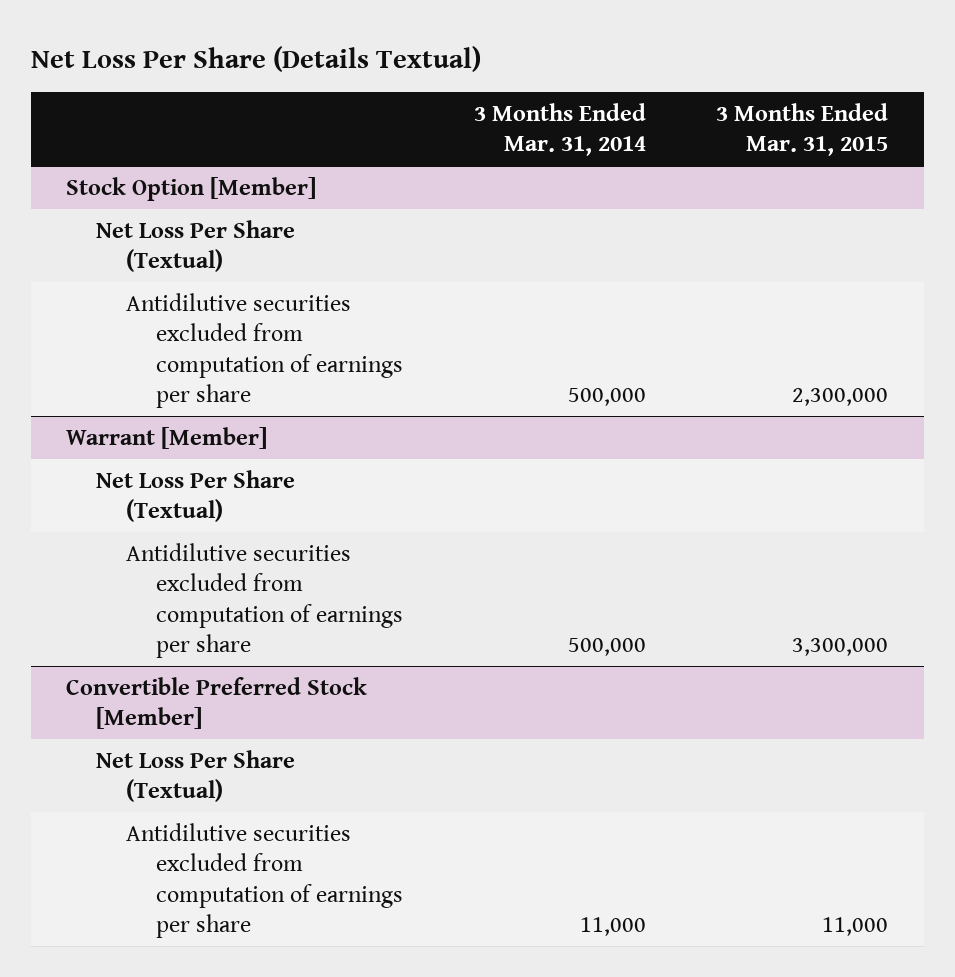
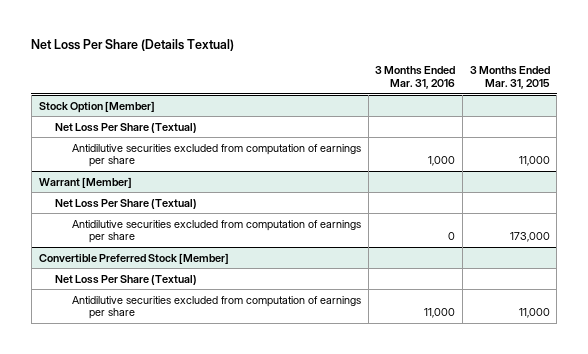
[473,102,646,157] 3 Months Ended Mar. 31, 2014 -> none
none -> [375,66,456,90] 3 Months Ended Mar. 31, 2016
[792,388,889,407] 2,300,000 -> [518,156,550,167] 11,000
[792,638,889,657] 3,300,000 -> [509,232,550,243] 173,000

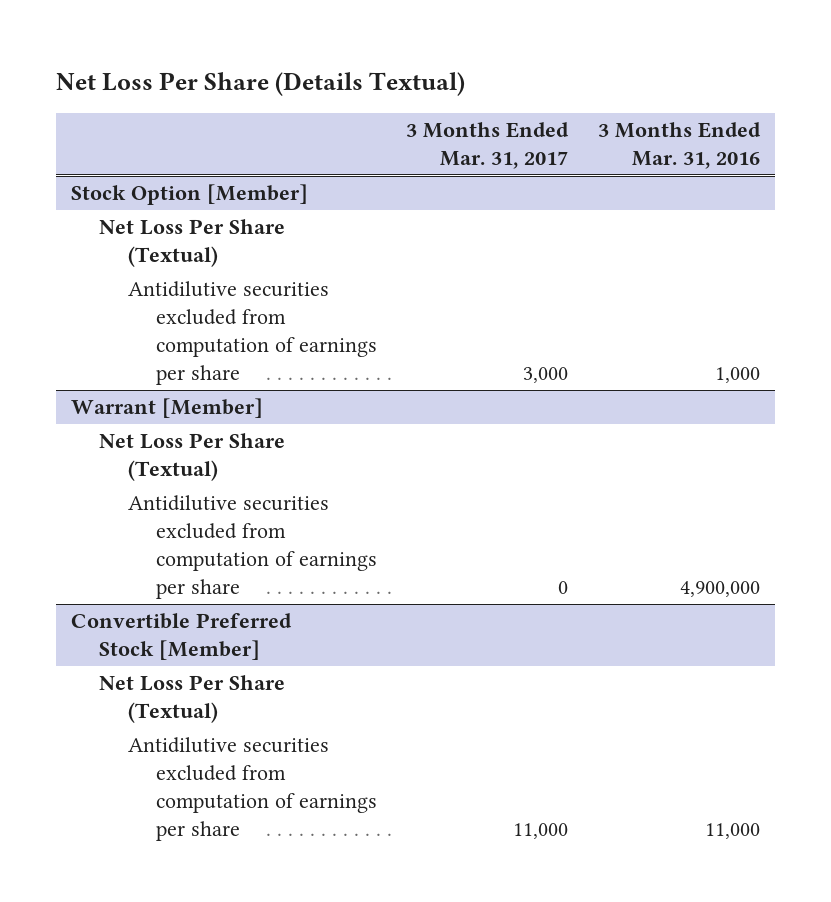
[469,66,550,90] 3 Months Ended Mar. 31, 2015 -> none
none -> [406,121,570,169] 3 Months Ended Mar. 31, 2017
[448,232,456,241] 0 -> [679,581,760,598] 4,900,000

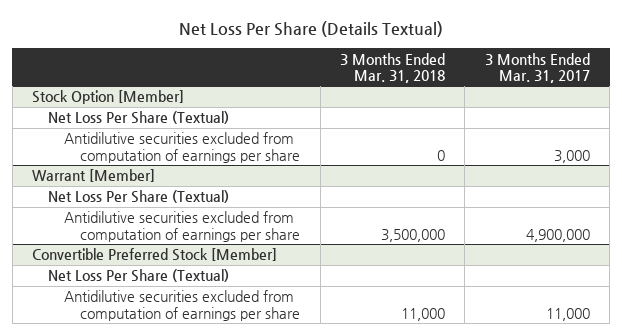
[597,121,761,169] 3 Months Ended Mar. 31, 2016 -> none
none -> [340,52,446,83] 3 Months Ended Mar. 31, 2018
[558,581,569,595] 0 -> [525,228,590,242] 4,900,000

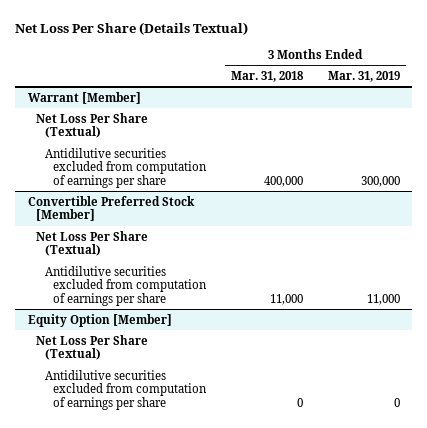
[484,52,590,83] 3 Months Ended Mar. 31, 2017 -> none
none -> [327,70,400,82] Mar. 31, 2019
[32,90,185,105] Stock Option [Member] -> none
[48,111,230,125] Net Loss Per Share (Textual) -> none
[64,132,301,163] Antidilutive securities excluded from computation of earnings per share -> none
[381,228,446,242] 3,500,000 -> [263,176,303,188] 400,000
none -> [27,313,172,327] Equity Option [Member]
none -> [36,334,149,361] Net Loss Per Share (Textual)
none -> [44,369,208,411] Antidilutive securities excluded from computation of earnings per share

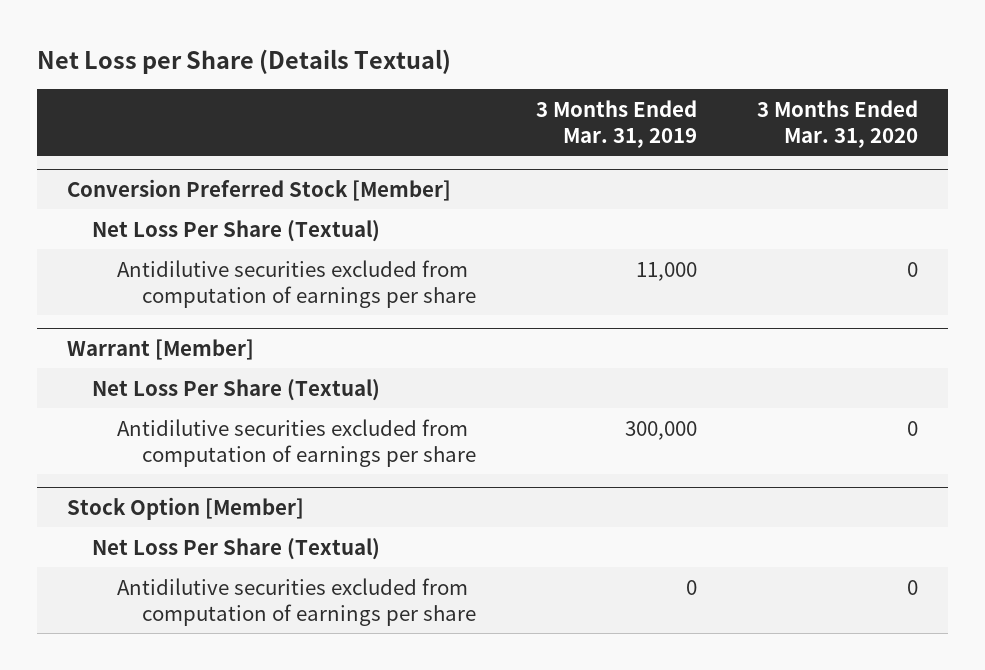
[15,21,249,35] Net Loss Per Share (Details Textual) -> [36,48,451,74] Net Loss per Share (Details Textual)
[230,70,304,82] Mar. 31, 2018 -> none
none -> [757,99,919,148] 3 Months Ended Mar. 31, 2020
none -> [67,178,452,201] Conversion Preferred Stock [Member]
none -> [92,219,381,242] Net Loss Per Share (Textual)
none -> [117,259,477,308] Antidilutive securities excluded from computation of earnings per share
[27,195,195,222] Convertible Preferred Stock [Member] -> none
[36,230,149,257] Net Loss Per Share (Textual) -> none
[44,265,208,307] Antidilutive securities excluded from computation of earnings per share -> none
[27,313,172,327] Equity Option [Member] -> [67,496,305,520] Stock Option [Member]

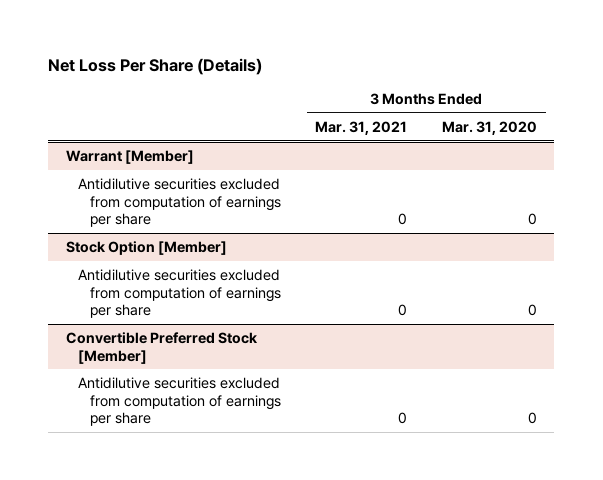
[36,48,451,74] Net Loss per Share (Details Textual) -> [48,57,263,75] Net Loss Per Share (Details)
[536,99,698,148] 3 Months Ended Mar. 31, 2019 -> none
none -> [315,120,408,135] Mar. 31, 2021
[67,178,452,201] Conversion Preferred Stock [Member] -> none
[92,219,381,242] Net Loss Per Share (Textual) -> none
[117,259,477,308] Antidilutive securities excluded from computation of earnings per share -> none
[92,378,381,401] Net Loss Per Share (Textual) -> none
[92,537,381,560] Net Loss Per Share (Textual) -> none
none -> [65,331,258,364] Convertible Preferred Stock [Member]
none -> [77,376,281,427] Antidilutive securities excluded from computation of earnings per share

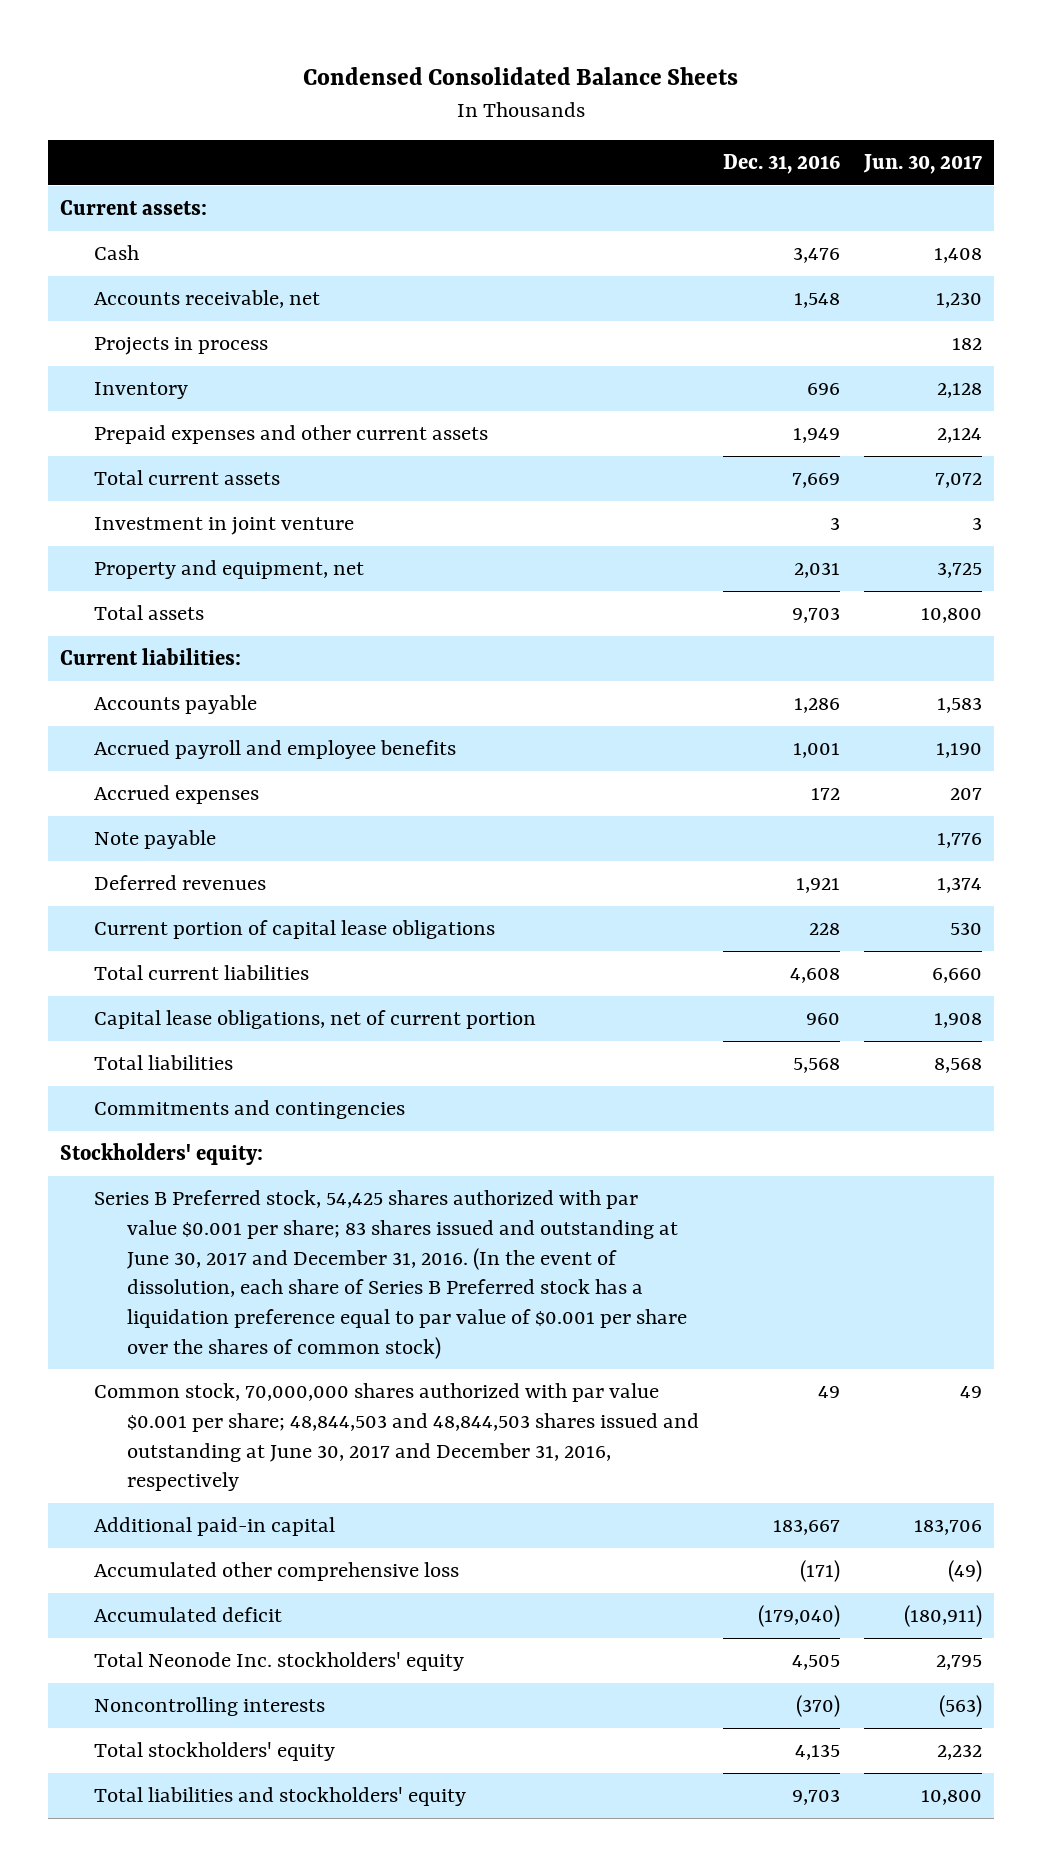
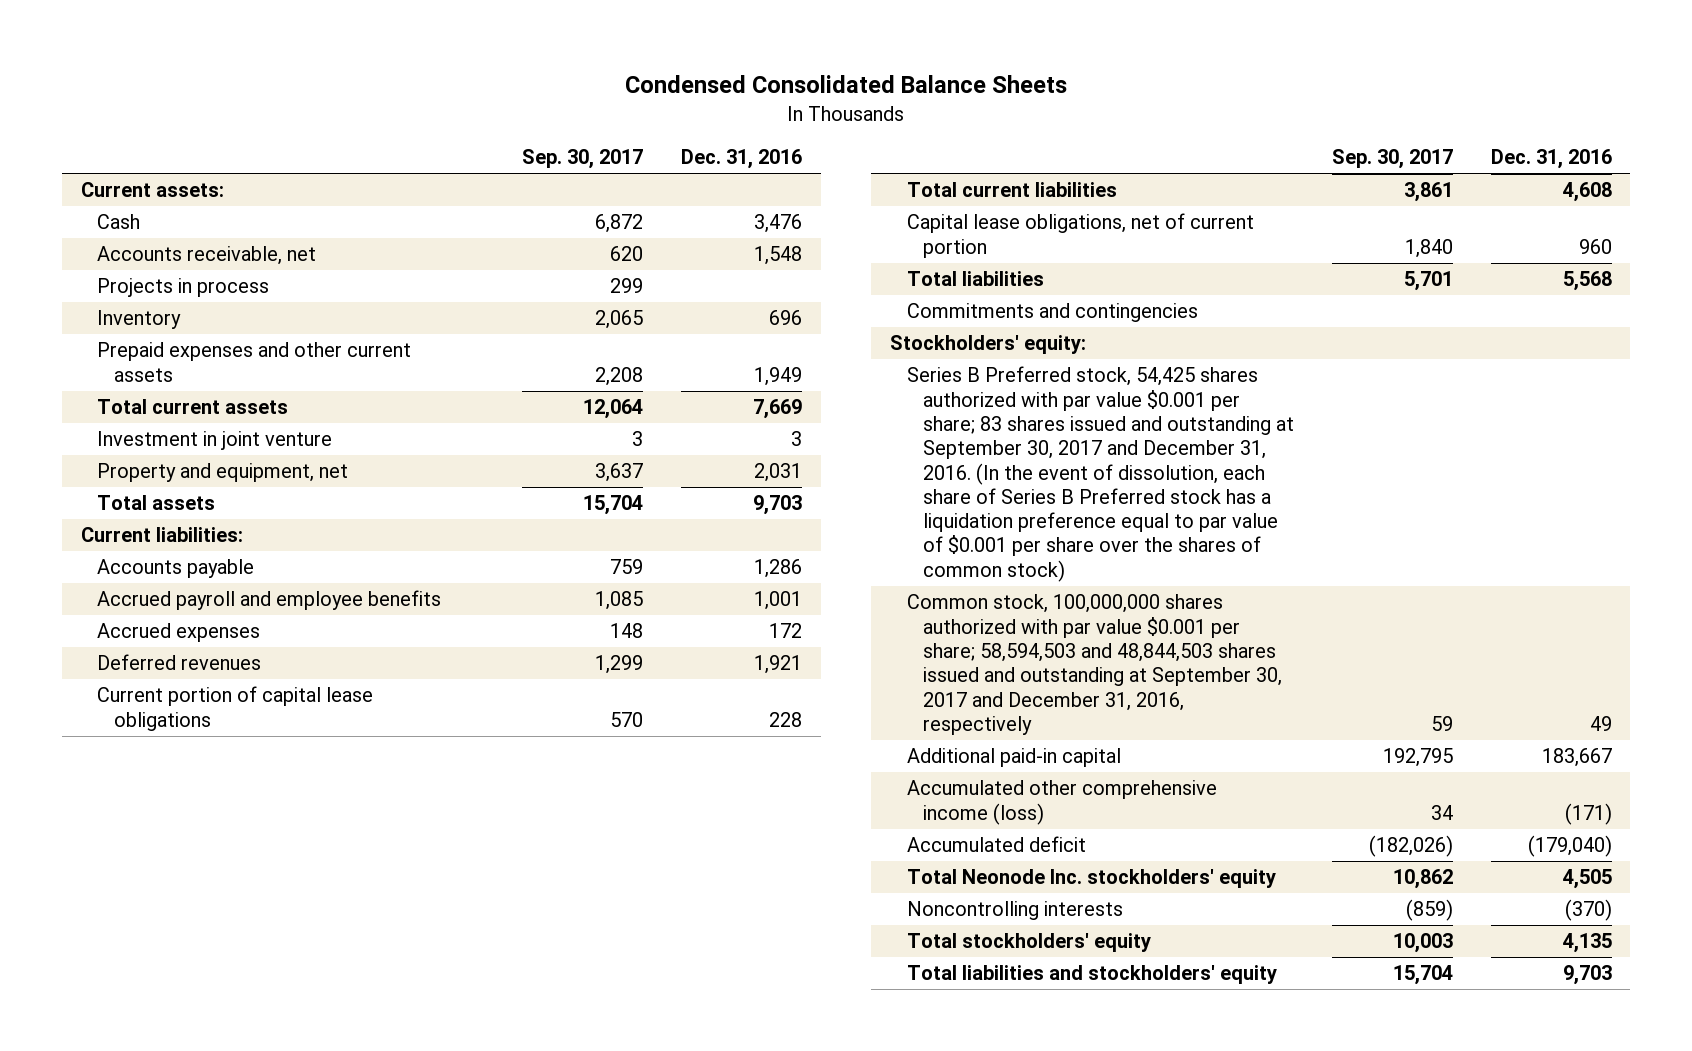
[863,154,983,175] Jun. 30, 2017 -> none
none -> [522,149,644,170] Sep. 30, 2017
[93,830,216,850] Note payable -> none
[93,1190,688,1359] Series B Preferred stock, 54,425 shares authorized with par value $0.001 per share; 83 shares issued and outstanding at June 30, 2017 and December 31, 2016. (In the event of dissolution, each share of Series B Preferred stock has a liquidation preference equal to par value of $0.001 per share over the shares of common stock) -> [906,366,1295,582] Series B Preferred stock, 54,425 shares authorized with par value $0.001 per share; 83 shares issued and outstanding at September 30, 2017 and December 31, 2016. (In the event of dissolution, each share of Series B Preferred stock has a liquidation preference equal to par value of $0.001 per share over the shares of common stock)
[93,1383,700,1492] Common stock, 70,000,000 shares authorized with par value $0.001 per share; 48,844,503 and 48,844,503 shares issued and outstanding at June 30, 2017 and December 31, 2016, respectively -> [906,594,1283,735] Common stock, 100,000,000 shares authorized with par value $0.001 per share; 58,594,503 and 48,844,503 shares issued and outstanding at September 30, 2017 and December 31, 2016, respectively
[93,1562,459,1582] Accumulated other comprehensive loss -> [906,780,1217,825] Accumulated other comprehensive income (loss)

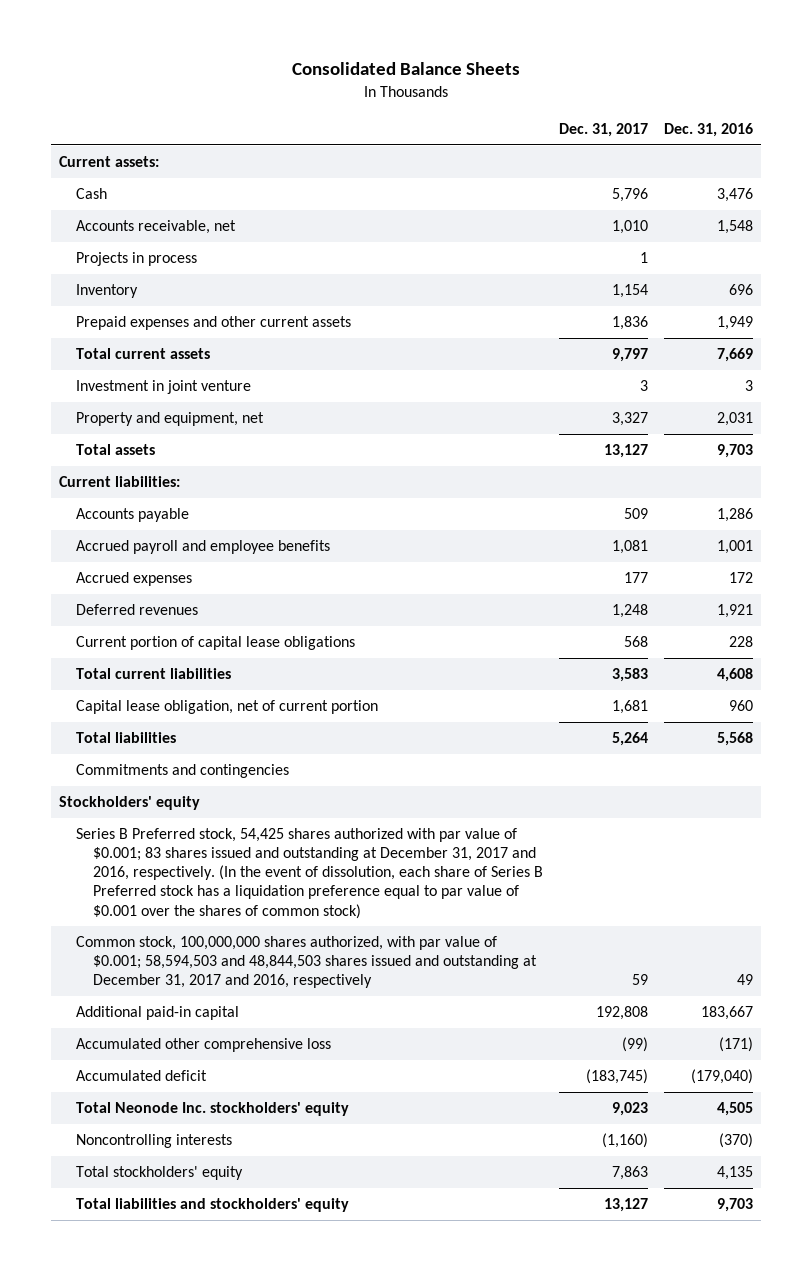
[625,75,1068,94] Condensed Consolidated Balance Sheets -> [292,62,521,76] Consolidated Balance Sheets
[522,149,644,170] Sep. 30, 2017 -> none
none -> [559,122,649,137] Dec. 31, 2017
[906,213,1254,258] Capital lease obligations, net of current portion -> [75,700,378,715] Capital lease obligation, net of current portion
[890,335,1087,355] Stockholders' equity: -> [58,796,200,811] Stockholders' equity
[906,366,1295,582] Series B Preferred stock, 54,425 shares authorized with par value $0.001 per share; 83 shares issued and outstanding at September 30, 2017 and December 31, 2016. (In the event of dissolution, each share of Series B Preferred stock has a liquidation preference equal to par value of $0.001 per share over the shares of common stock) -> [75,828,543,919] Series B Preferred stock, 54,425 shares authorized with par value of $0.001; 83 shares issued and outstanding at December 31, 2017 and 2016, respectively. (In the event of dissolution, each share of Series B Preferred stock has a liquidation preference equal to par value of $0.001 over the shares of common stock)
[906,594,1283,735] Common stock, 100,000,000 shares authorized with par value $0.001 per share; 58,594,503 and 48,844,503 shares issued and outstanding at September 30, 2017 and December 31, 2016, respectively -> [75,936,537,989] Common stock, 100,000,000 shares authorized, with par value of $0.001; 58,594,503 and 48,844,503 shares issued and outstanding at December 31, 2017 and 2016, respectively
[906,780,1217,825] Accumulated other comprehensive income (loss) -> [75,1038,331,1053] Accumulated other comprehensive loss

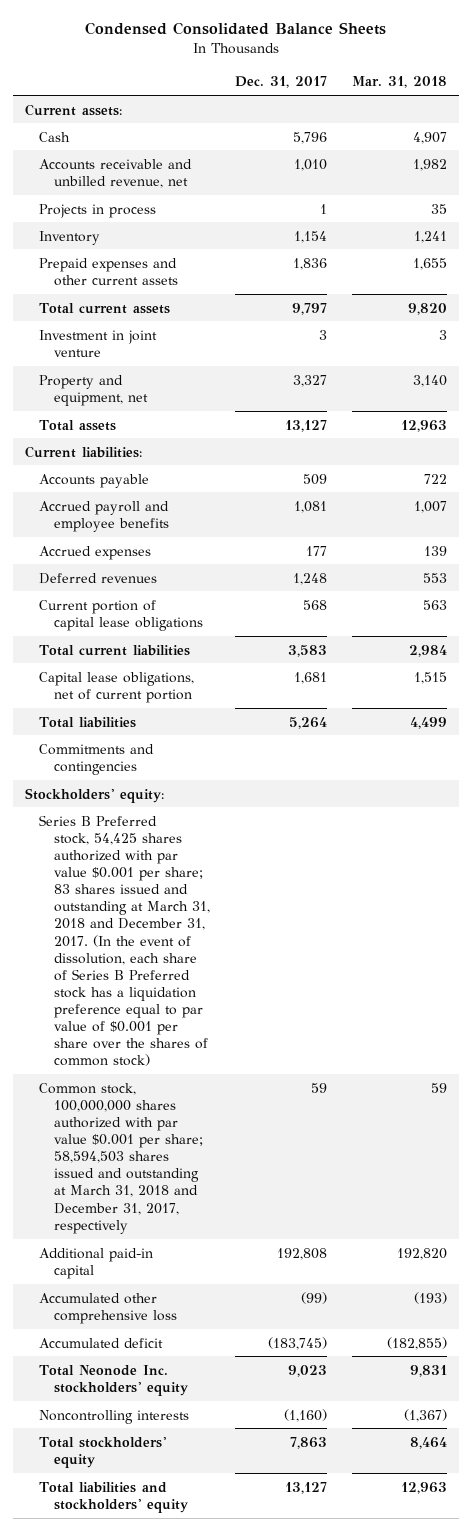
[292,62,521,76] Consolidated Balance Sheets -> [84,22,386,36] Condensed Consolidated Balance Sheets
[664,122,754,137] Dec. 31, 2016 -> none
none -> [351,76,447,89] Mar. 31, 2018
[75,220,236,235] Accounts receivable, net -> [39,158,193,188] Accounts receivable and unbilled revenue, net
[75,700,378,715] Capital lease obligation, net of current portion -> [39,671,195,703] Capital lease obligations, net of current portion
[58,796,200,811] Stockholders' equity -> [25,787,165,803] Stockholders' equity:
[75,828,543,919] Series B Preferred stock, 54,425 shares authorized with par value of $0.001; 83 shares issued and outstanding at December 31, 2017 and 2016, respectively. (In the event of dissolution, each share of Series B Preferred stock has a liquidation preference equal to par value of $0.001 over the shares of common stock) -> [39,814,210,1067] Series B Preferred stock, 54,425 shares authorized with par value $0.001 per share; 83 shares issued and outstanding at March 31, 2018 and December 31, 2017. (In the event of dissolution, each share of Series B Preferred stock has a liquidation preference equal to par value of $0.001 per share over the shares of common stock)
[75,936,537,989] Common stock, 100,000,000 shares authorized, with par value of $0.001; 58,594,503 and 48,844,503 shares issued and outstanding at December 31, 2017 and 2016, respectively -> [39,1082,203,1234] Common stock, 100,000,000 shares authorized with par value $0.001 per share; 58,594,503 shares issued and outstanding at March 31, 2018 and December 31, 2017, respectively

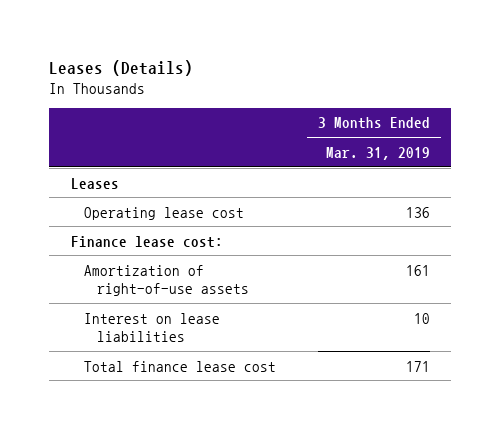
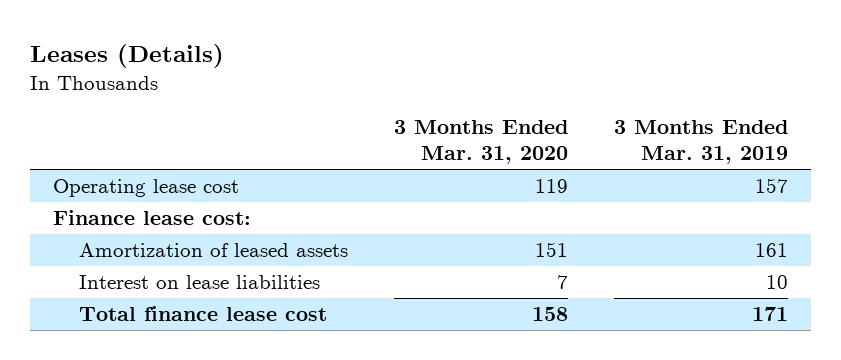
none -> [393,119,568,165] 3 Months Ended Mar. 31, 2020
[70,177,119,189] Leases -> none
[405,206,430,218] 136 -> [754,178,788,194] 157
[83,264,249,297] Amortization of right-of-use assets -> [78,243,348,258] Amortization of leased assets

